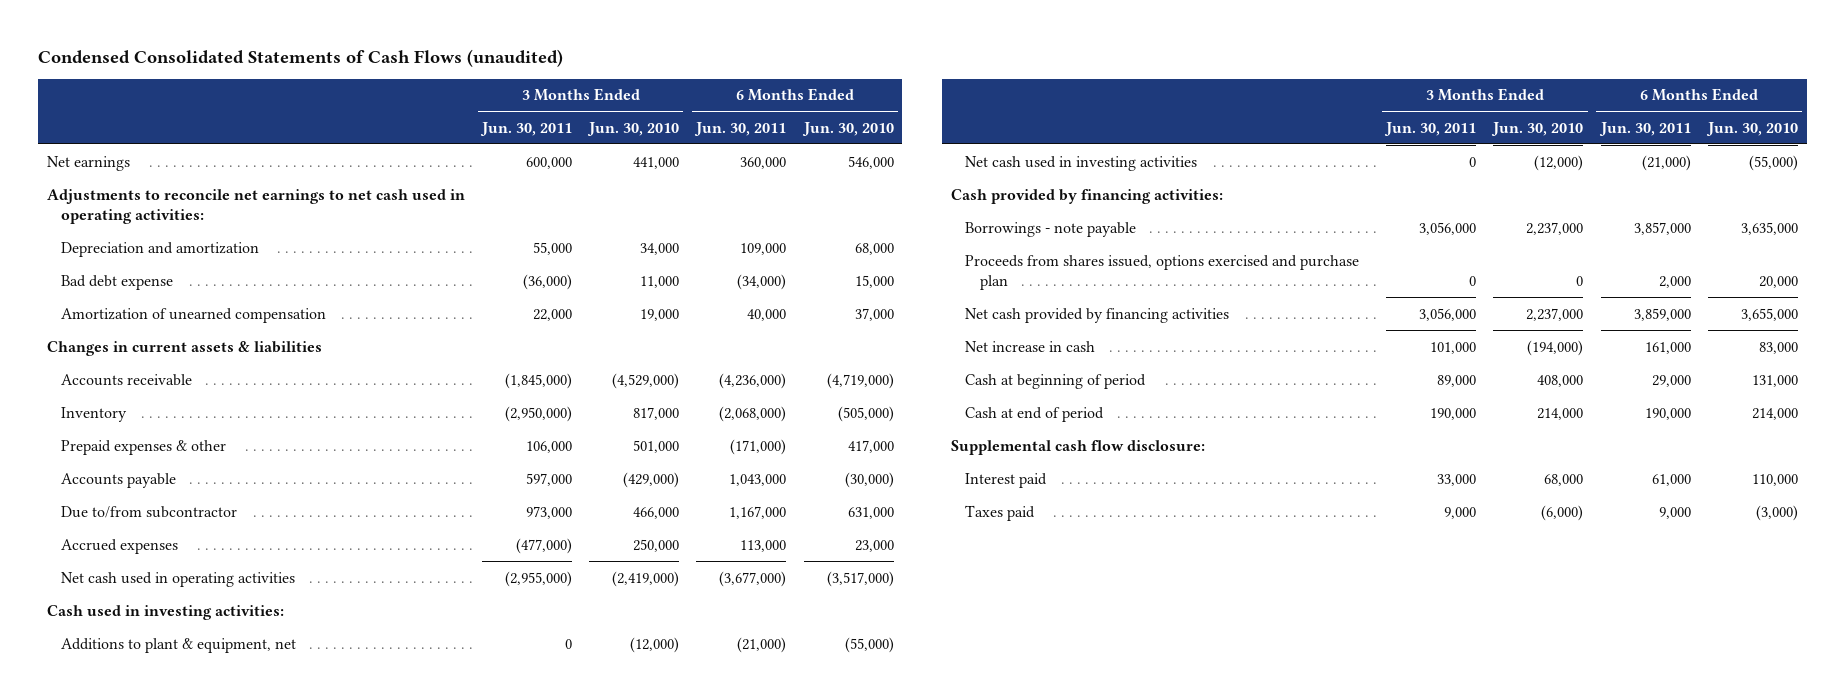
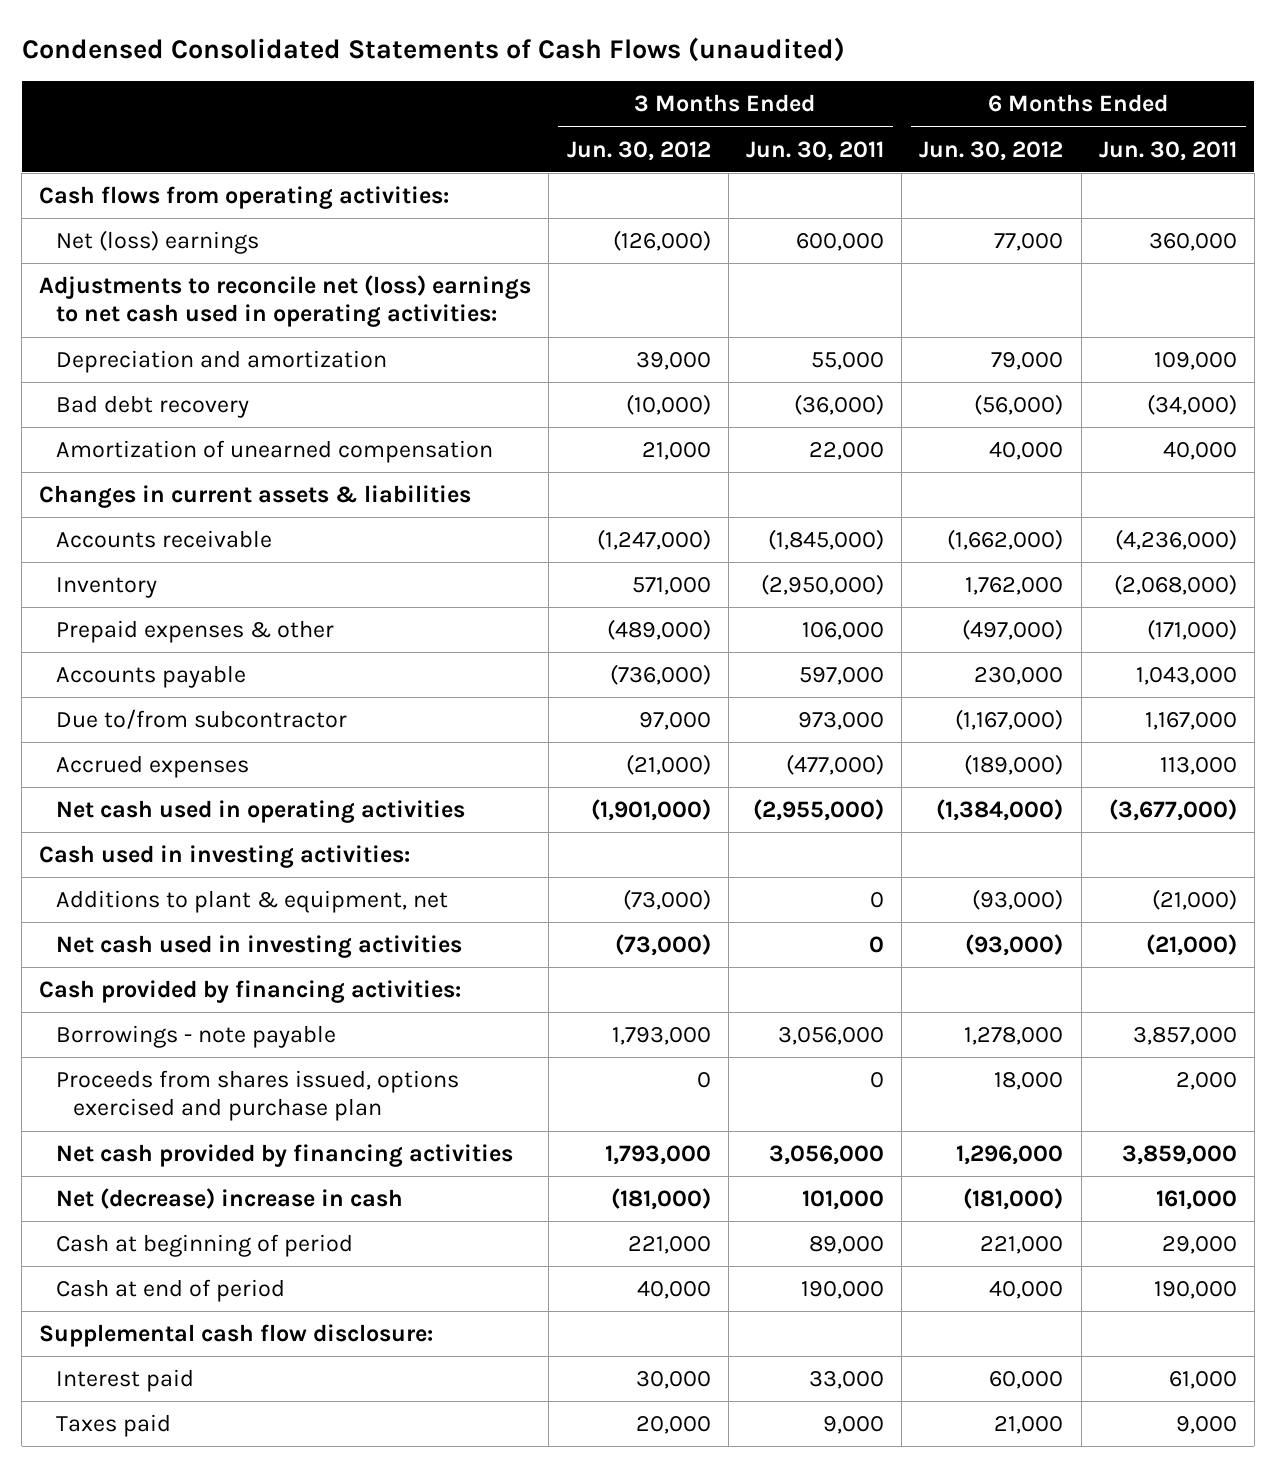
[587,121,680,136] Jun. 30, 2010 -> none
[801,121,894,136] Jun. 30, 2010 -> none
none -> [566,140,711,161] Jun. 30, 2012
none -> [919,140,1064,161] Jun. 30, 2012
none -> [39,186,450,210] Cash flows from operating activities:
[46,155,130,171] Net earnings -> [55,230,259,255] Net (loss) earnings
[46,188,465,224] Adjustments to reconcile net earnings to net cash used in operating activities: -> [39,275,532,328] Adjustments to reconcile net (loss) earnings to net cash used in operating activities:
[60,274,173,290] Bad debt expense -> [55,395,249,419] Bad debt recovery
[965,340,1096,352] Net increase in cash -> [55,1188,403,1210] Net (decrease) increase in cash

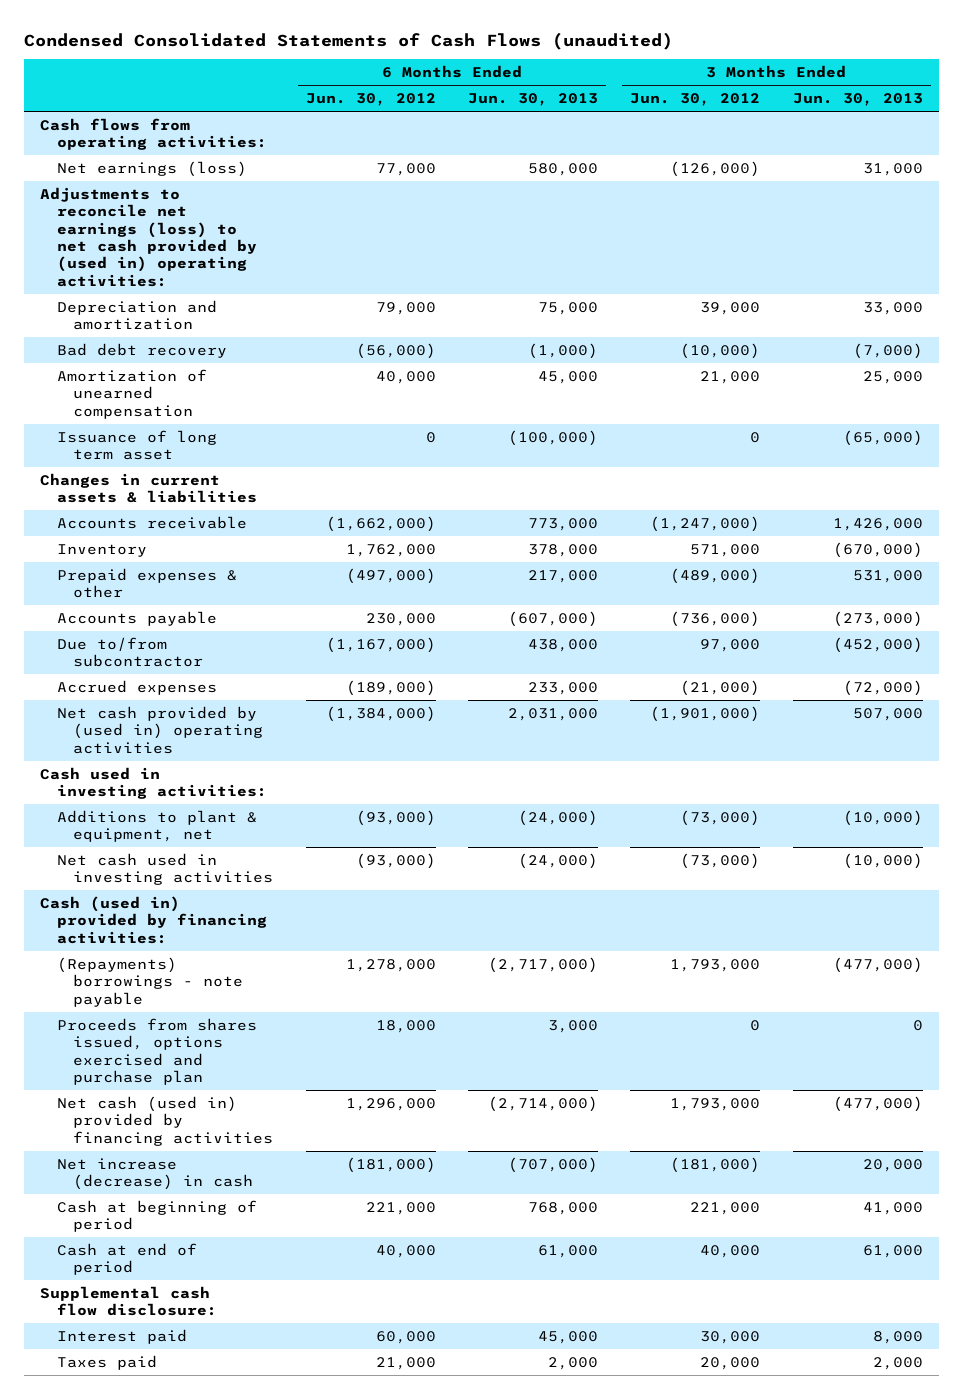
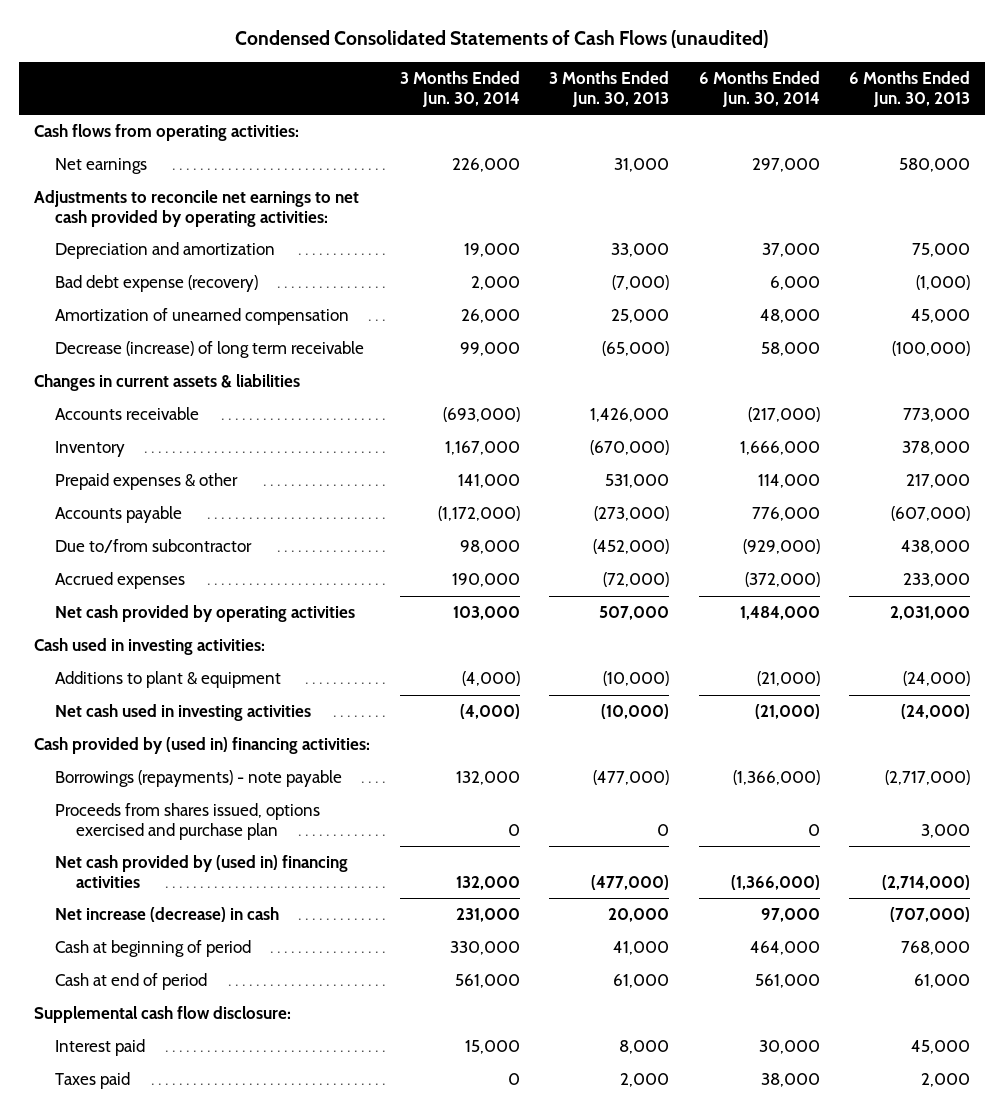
[305,93,436,107] Jun. 30, 2012 -> none
[630,93,761,107] Jun. 30, 2012 -> none
none -> [399,71,520,107] 3 Months Ended Jun. 30, 2014
none -> [698,71,820,107] 6 Months Ended Jun. 30, 2014
[56,160,247,177] Net earnings (loss) -> [54,158,147,175] Net earnings
[40,186,257,287] Adjustments to reconcile net earnings (loss) to net cash provided by (used in) operating activities: -> [34,190,360,227] Adjustments to reconcile net earnings to net cash provided by operating activities:
[56,342,227,358] Bad debt recovery -> [54,275,258,293] Bad debt expense (recovery)
[56,429,217,461] Issuance of long term asset -> [54,341,364,359] Decrease (increase) of long term receivable
[56,705,264,754] Net cash provided by (used in) operating activities -> [54,605,355,623] Net cash provided by operating activities
[56,809,257,843] Additions to plant & equipment, net -> [54,671,281,689] Additions to plant & equipment
[40,895,267,944] Cash (used in) provided by financing activities: -> [34,737,371,755] Cash provided by (used in) financing activities:
[56,956,244,1007] (Repayments) borrowings - note payable -> [54,770,342,788] Borrowings (repayments) - note payable
[56,1095,274,1146] Net cash (used in) provided by financing activities -> [54,855,348,888] Net cash provided by (used in) financing activities

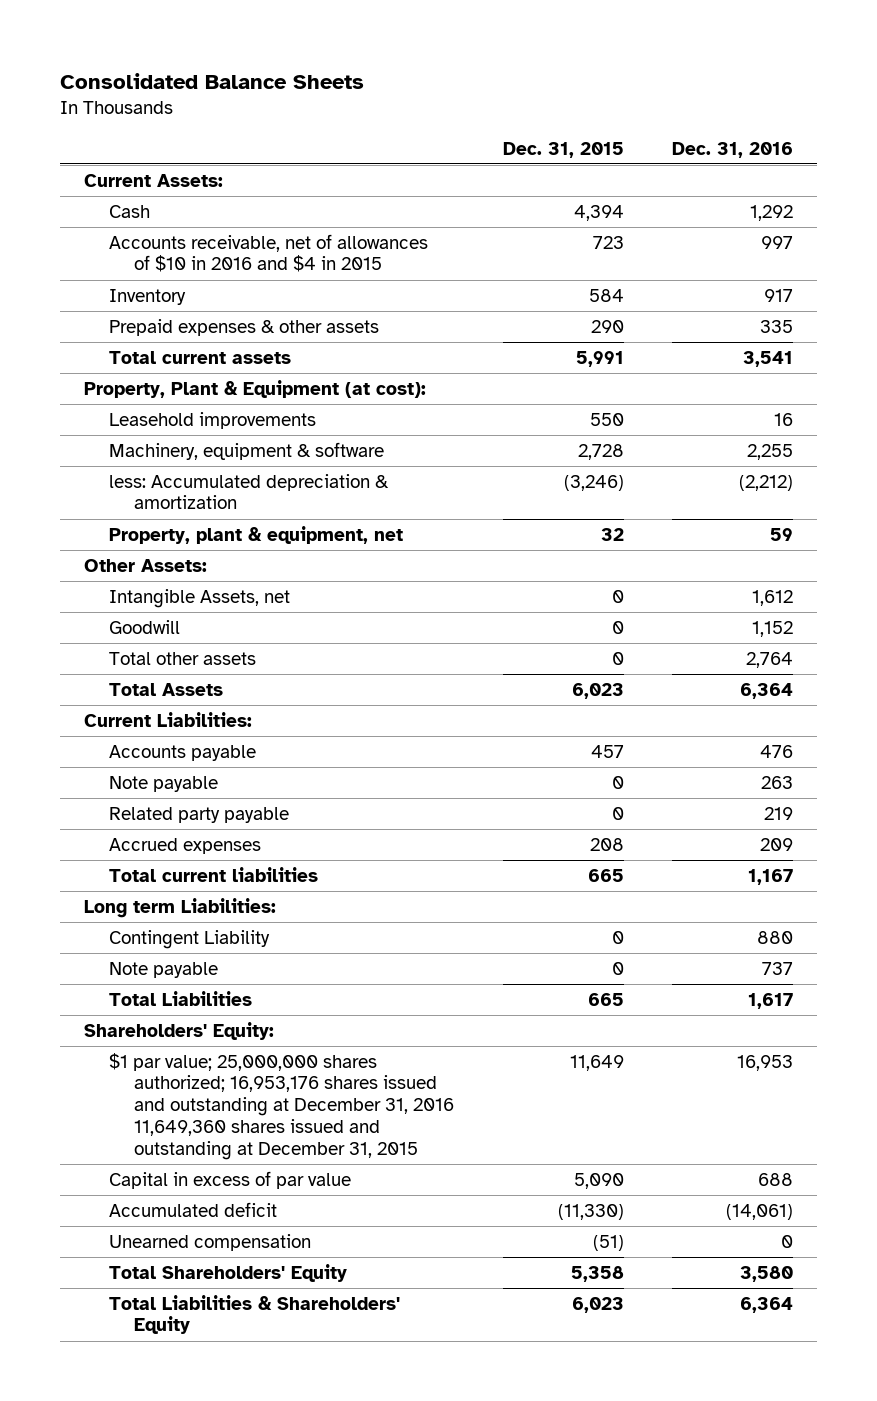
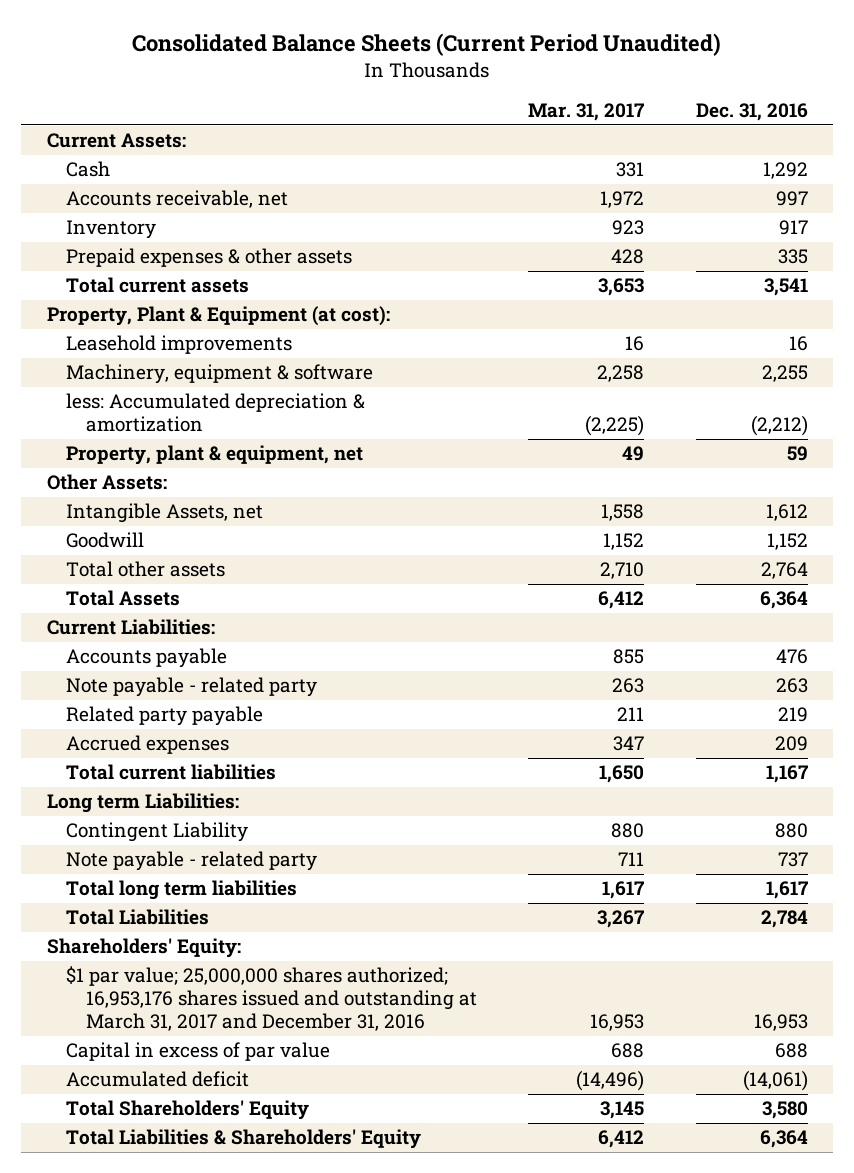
[60,73,365,90] Consolidated Balance Sheets -> [132,32,722,56] Consolidated Balance Sheets (Current Period Unaudited)
[502,141,624,158] Dec. 31, 2015 -> none
none -> [528,103,645,122] Mar. 31, 2017
[109,233,429,273] Accounts receivable, net of allowances of $10 in 2016 and $4 in 2015 -> [66,190,289,209] Accounts receivable, net
[109,775,219,792] Note payable -> [66,677,318,698] Note payable - related party
[109,961,219,978] Note payable -> [66,851,318,872] Note payable - related party
none -> [66,880,298,901] Total long term liabilities
[747,992,793,1009] 1,617 -> [760,910,808,929] 2,784
[109,1052,455,1160] $1 par value; 25,000,000 shares authorized; 16,953,176 shares issued and outstanding at December 31, 2016 11,649,360 shares issued and outstanding at December 31, 2015 -> [66,966,477,1032] $1 par value; 25,000,000 shares authorized; 16,953,176 shares issued and outstanding at March 31, 2017 and December 31, 2016
[109,1233,312,1251] Unearned compensation -> none

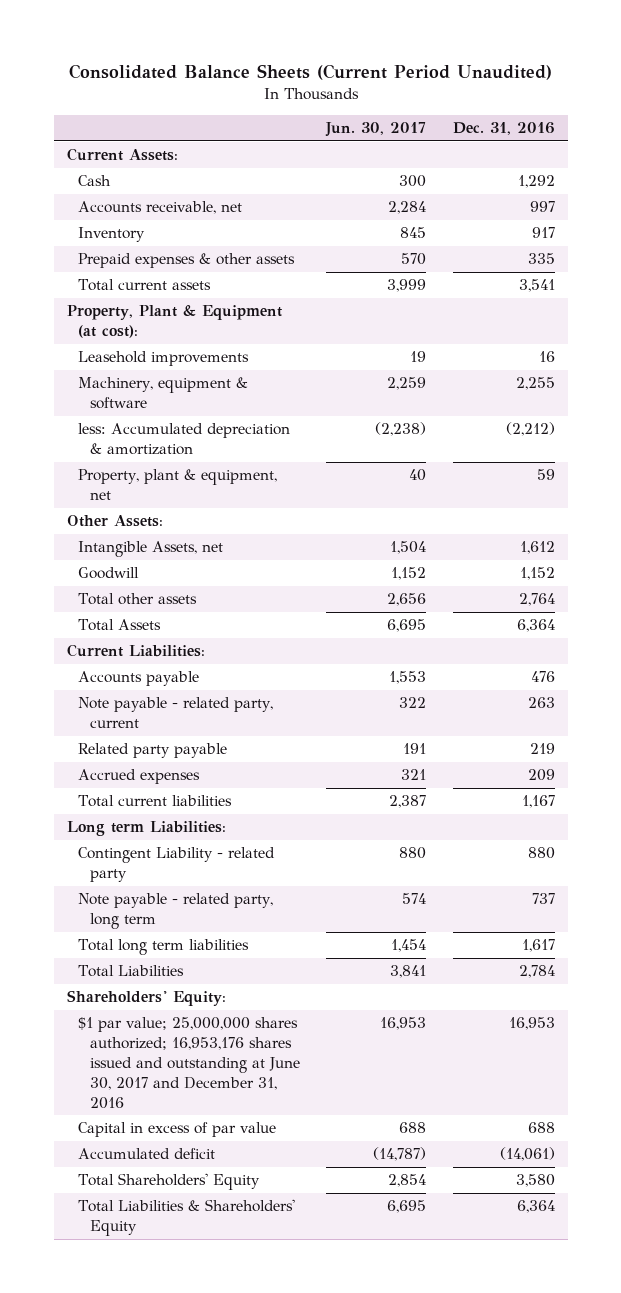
[528,103,645,122] Mar. 31, 2017 -> none
none -> [325,122,427,138] Jun. 30, 2017
[66,677,318,698] Note payable - related party -> [78,697,274,729] Note payable - related party, current
[66,822,249,843] Contingent Liability -> [78,847,276,883] Contingent Liability - related party
[66,851,318,872] Note payable - related party -> [78,893,274,930] Note payable - related party, long term
[66,966,477,1032] $1 par value; 25,000,000 shares authorized; 16,953,176 shares issued and outstanding at March 31, 2017 and December 31, 2016 -> [78,1017,301,1109] $1 par value; 25,000,000 shares authorized; 16,953,176 shares issued and outstanding at June 30, 2017 and December 31, 2016

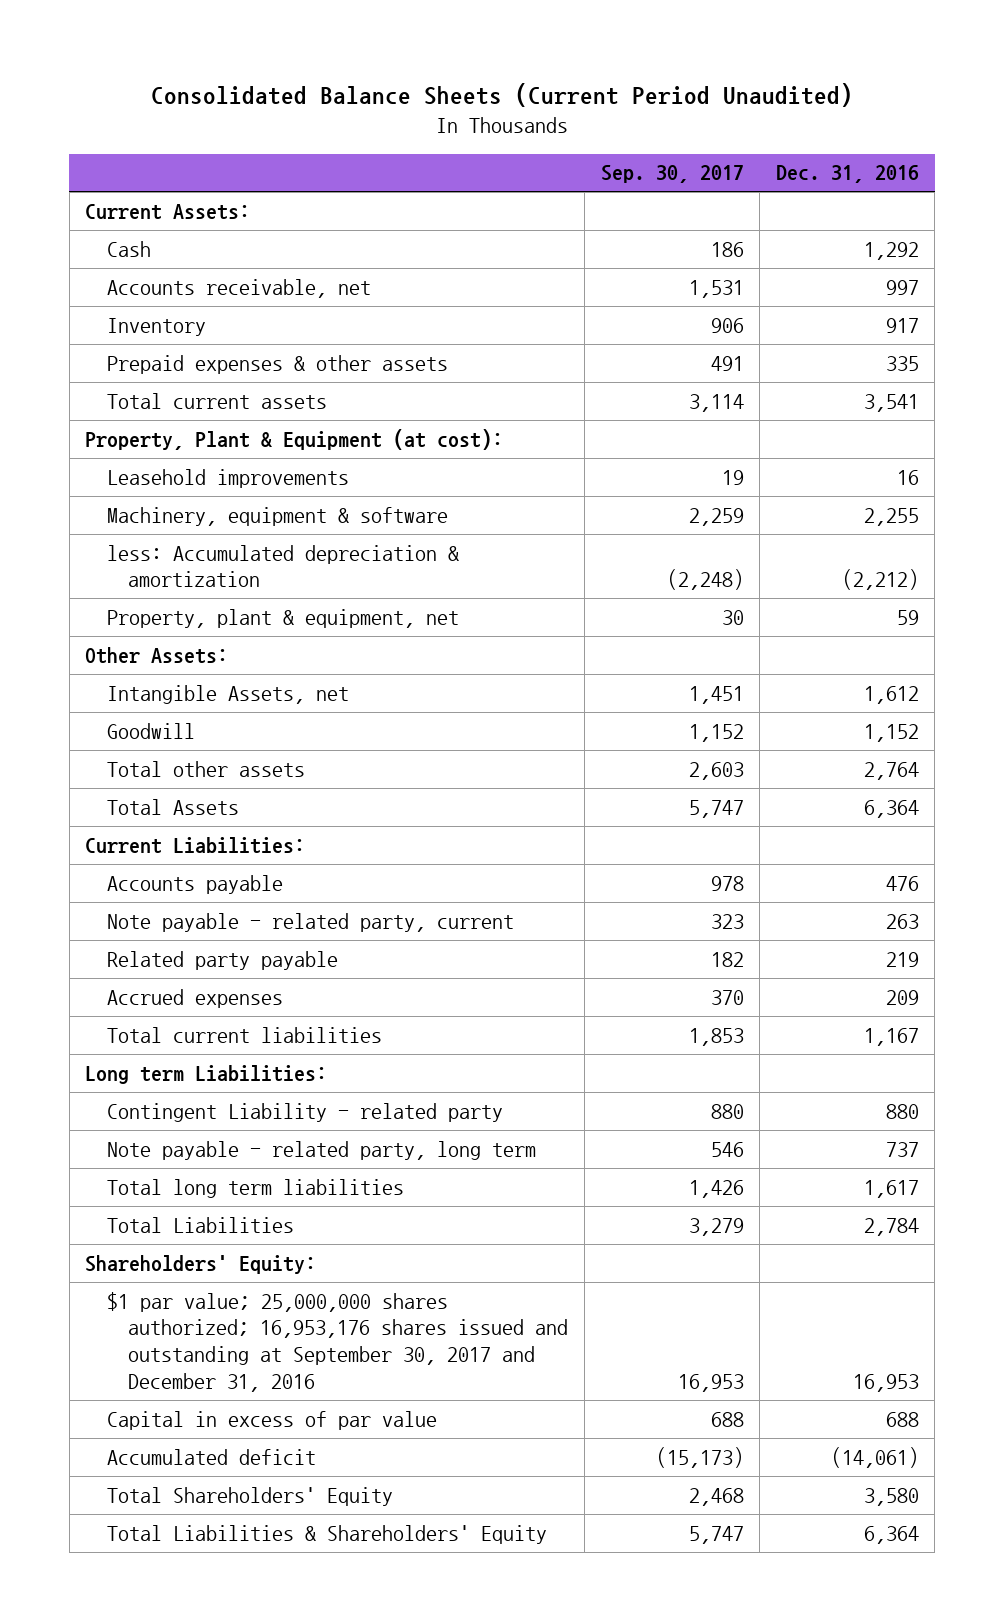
[325,122,427,138] Jun. 30, 2017 -> none
none -> [600,165,744,184] Sep. 30, 2017
[78,1017,301,1109] $1 par value; 25,000,000 shares authorized; 16,953,176 shares issued and outstanding at June 30, 2017 and December 31, 2016 -> [106,1291,569,1392] $1 par value; 25,000,000 shares authorized; 16,953,176 shares issued and outstanding at September 30, 2017 and December 31, 2016

